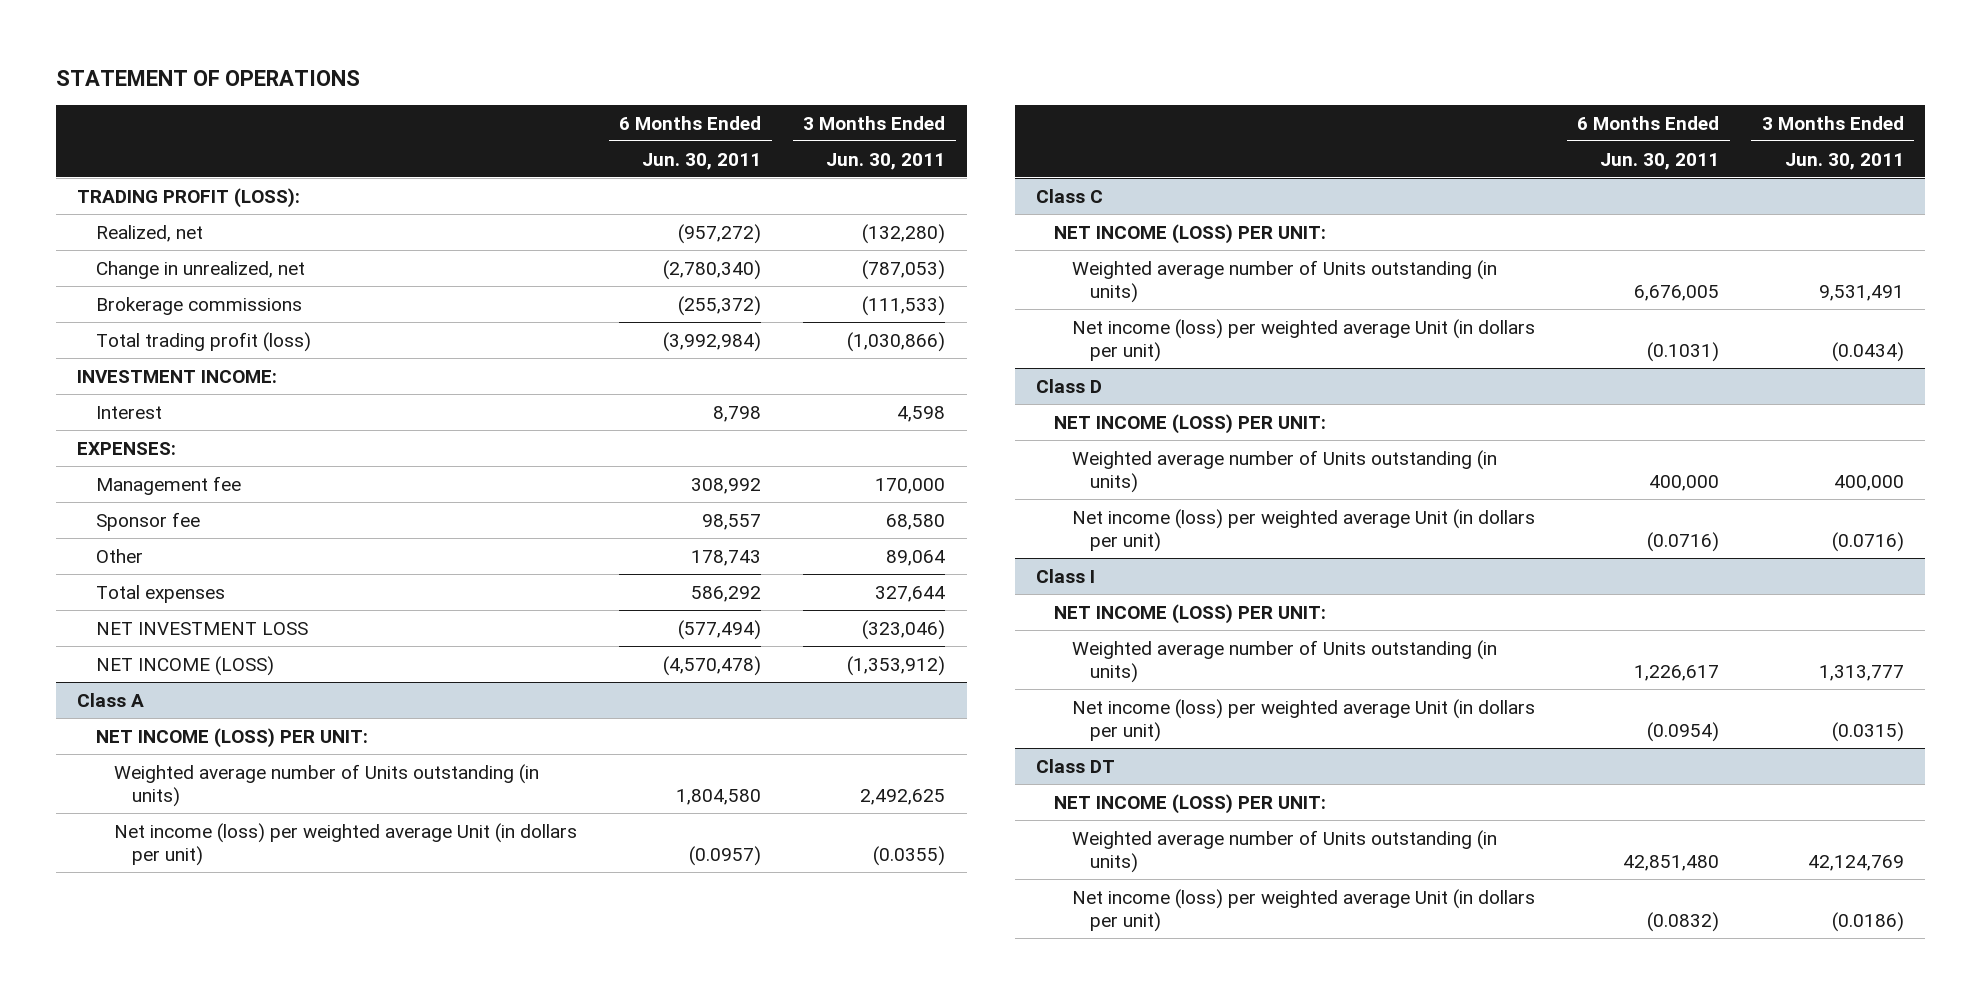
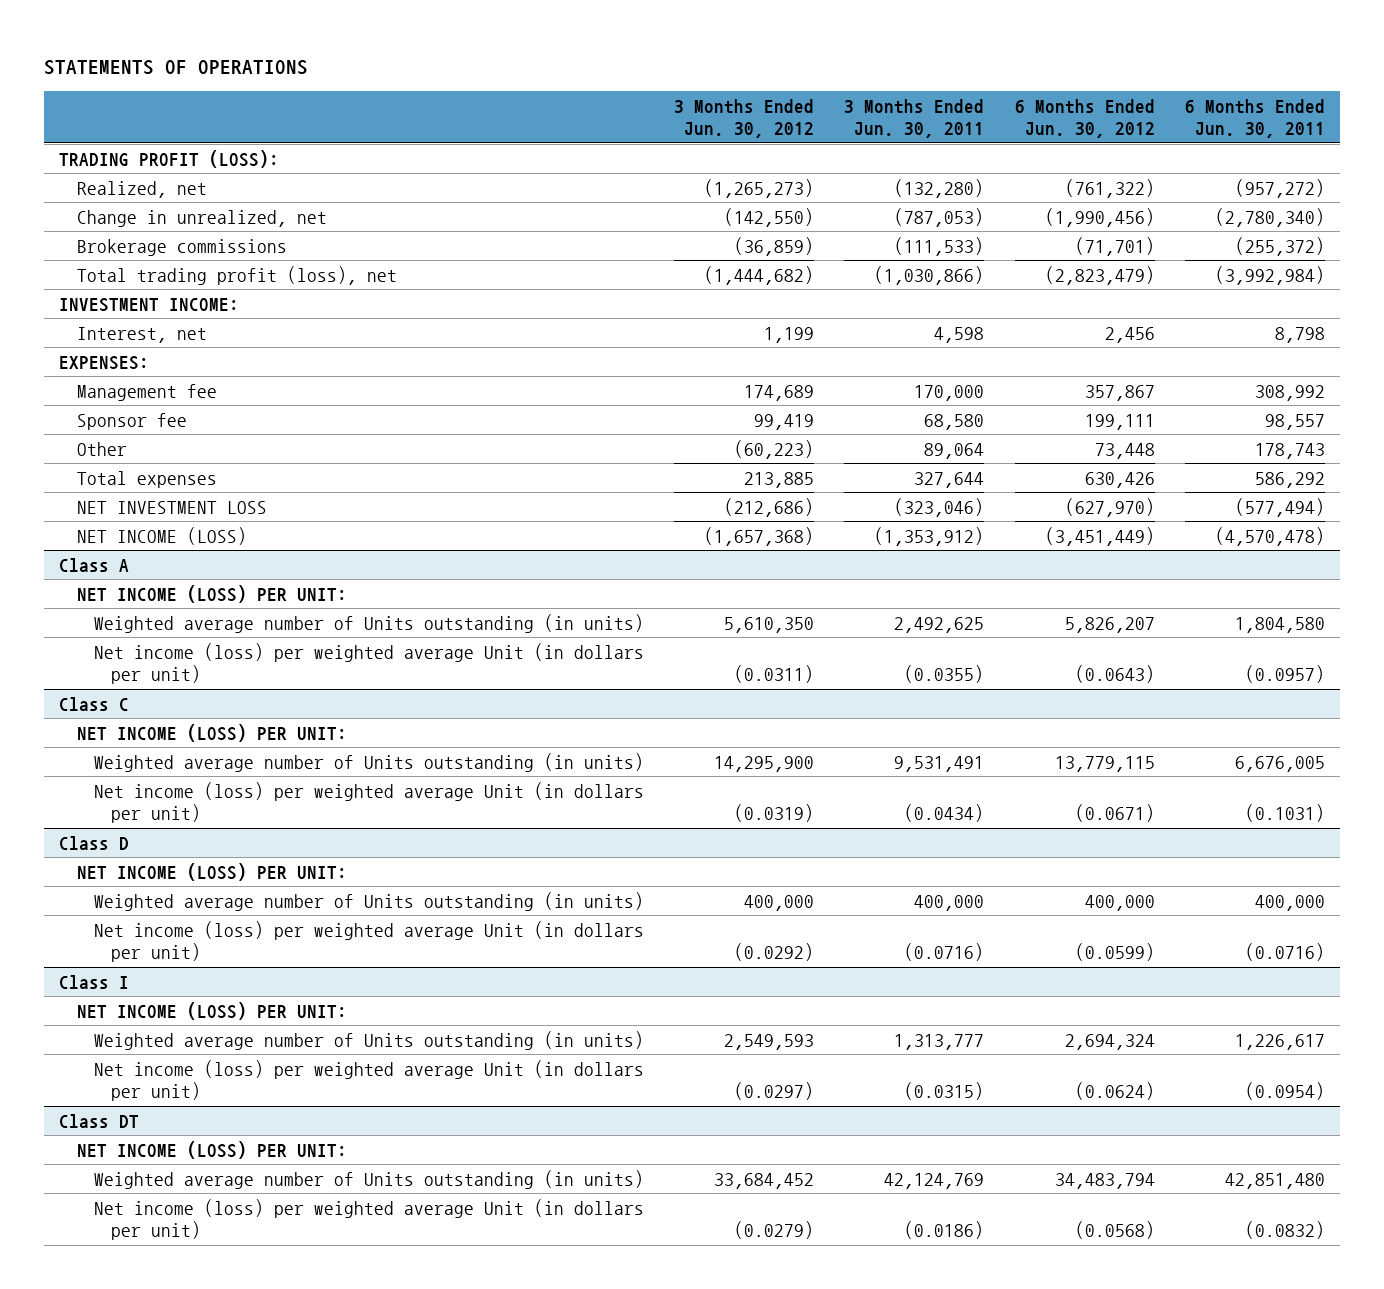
[56,69,361,86] STATEMENT OF OPERATIONS -> [44,59,309,75] STATEMENTS OF OPERATIONS
none -> [674,98,815,138] 3 Months Ended Jun. 30, 2012
none -> [1014,98,1155,138] 6 Months Ended Jun. 30, 2012
[95,331,311,352] Total trading profit (loss) -> [76,265,397,285] Total trading profit (loss), net
[95,405,162,419] Interest -> [76,326,207,343] Interest, net

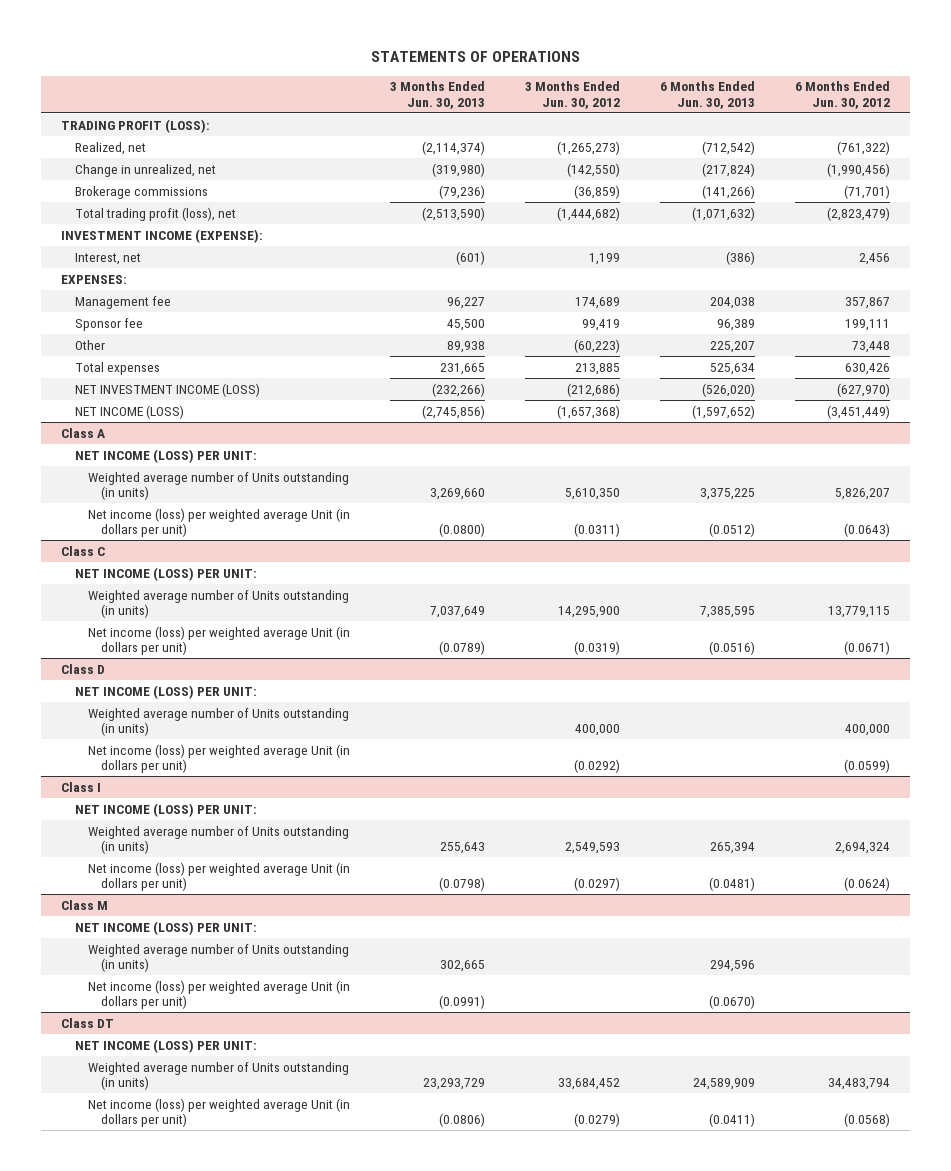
[844,98,985,138] 3 Months Ended Jun. 30, 2011 -> none
[1184,98,1325,138] 6 Months Ended Jun. 30, 2011 -> none
none -> [390,81,486,109] 3 Months Ended Jun. 30, 2013
none -> [660,81,756,109] 6 Months Ended Jun. 30, 2013
[59,297,240,312] INVESTMENT INCOME: -> [61,228,264,243] INVESTMENT INCOME (EXPENSE):
[76,500,267,514] NET INVESTMENT LOSS -> [74,382,260,397] NET INVESTMENT INCOME (LOSS)
none -> [61,899,109,910] Class M
none -> [74,920,257,935] NET INCOME (LOSS) PER UNIT:
none -> [88,943,350,973] Weighted average number of Units outstanding (in units)
none -> [88,979,351,1010] Net income (loss) per weighted average Unit (in dollars per unit)

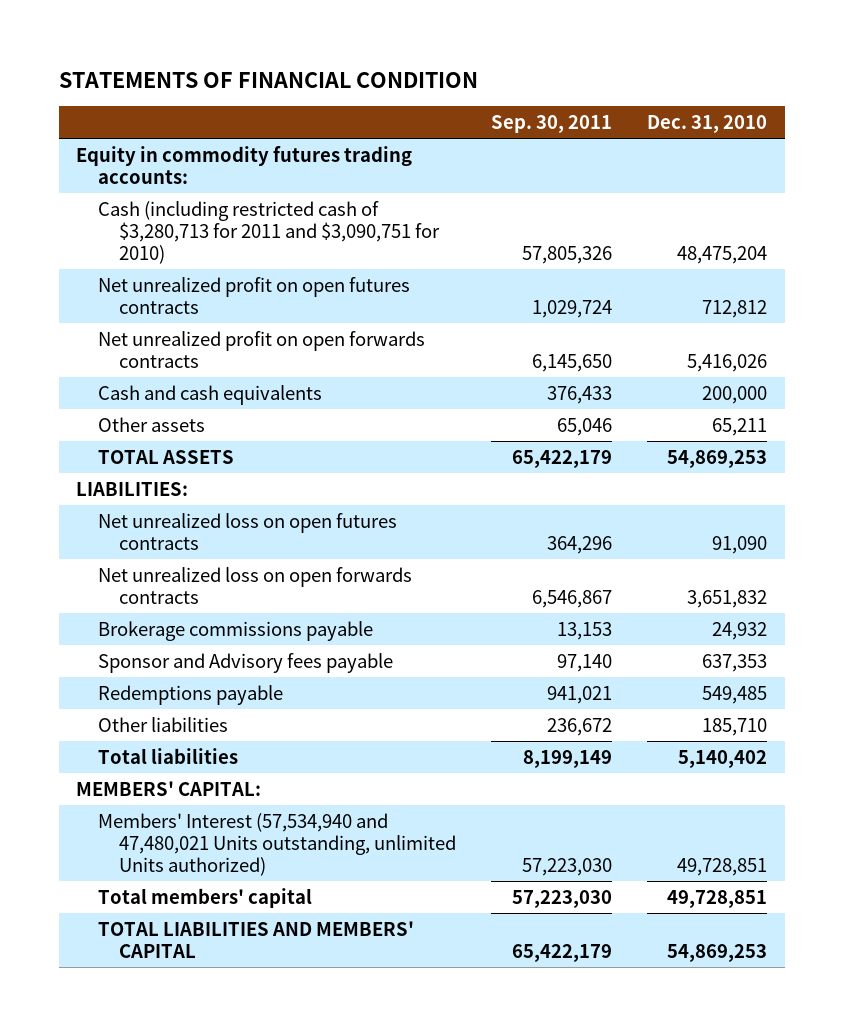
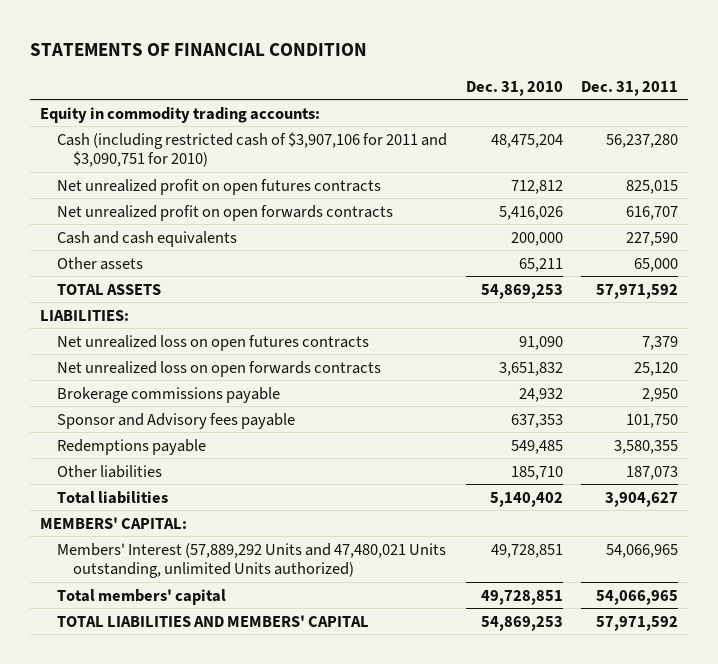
[491,115,613,134] Sep. 30, 2011 -> none
none -> [581,80,679,96] Dec. 31, 2011
[76,145,413,184] Equity in commodity futures trading accounts: -> [39,106,320,123] Equity in commodity trading accounts:
[97,200,441,264] Cash (including restricted cash of $3,280,713 for 2011 and $3,090,751 for 2010) -> [56,131,447,168] Cash (including restricted cash of $3,907,106 for 2011 and $3,090,751 for 2010)
[97,812,457,876] Members' Interest (57,534,940 and 47,480,021 Units outstanding, unlimited Units authorized) -> [56,542,446,579] Members' Interest (57,889,292 Units and 47,480,021 Units outstanding, unlimited Units authorized)

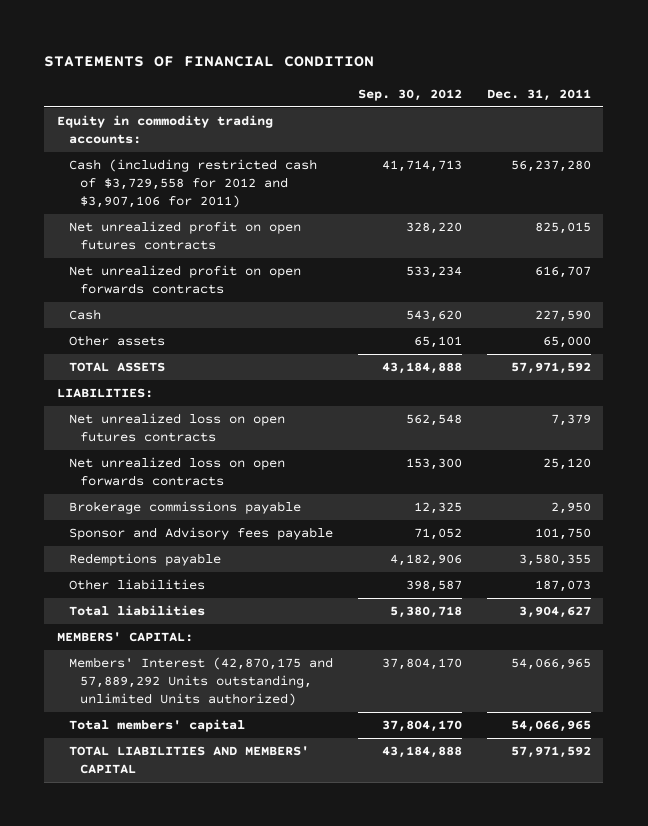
[465,80,563,96] Dec. 31, 2010 -> none
none -> [357,88,462,101] Sep. 30, 2012
[56,131,447,168] Cash (including restricted cash of $3,907,106 for 2011 and $3,090,751 for 2010) -> [68,159,317,209] Cash (including restricted cash of $3,729,558 for 2012 and $3,907,106 for 2011)
[56,230,237,247] Cash and cash equivalents -> [68,309,101,321] Cash
[56,542,446,579] Members' Interest (57,889,292 Units and 47,480,021 Units outstanding, unlimited Units authorized) -> [68,657,333,707] Members' Interest (42,870,175 and 57,889,292 Units outstanding, unlimited Units authorized)

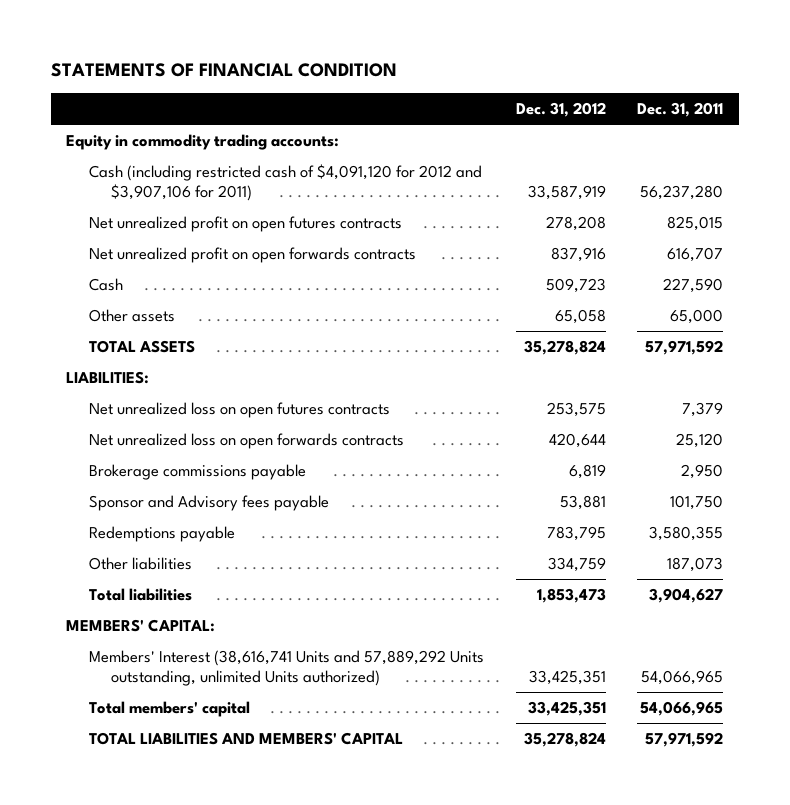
[357,88,462,101] Sep. 30, 2012 -> none
none -> [515,101,606,117] Dec. 31, 2012
[68,159,317,209] Cash (including restricted cash of $3,729,558 for 2012 and $3,907,106 for 2011) -> [88,164,482,201] Cash (including restricted cash of $4,091,120 for 2012 and $3,907,106 for 2011)
[68,657,333,707] Members' Interest (42,870,175 and 57,889,292 Units outstanding, unlimited Units authorized) -> [88,650,484,686] Members' Interest (38,616,741 Units and 57,889,292 Units outstanding, unlimited Units authorized)

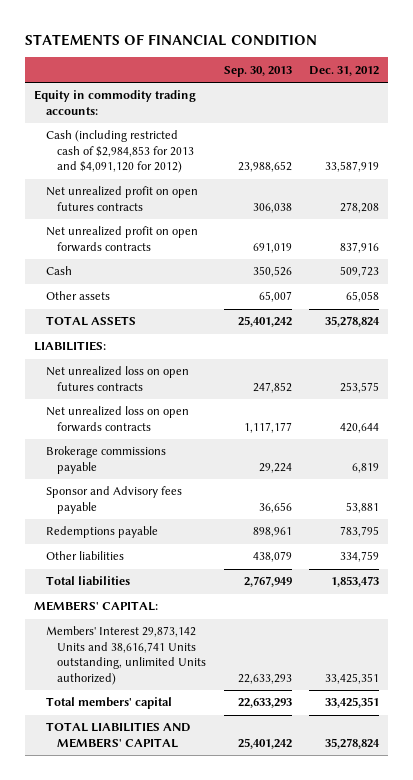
[637,101,724,117] Dec. 31, 2011 -> none
none -> [223,65,292,77] Sep. 30, 2013
[88,164,482,201] Cash (including restricted cash of $4,091,120 for 2012 and $3,907,106 for 2011) -> [45,130,195,174] Cash (including restricted cash of $2,984,853 for 2013 and $4,091,120 for 2012)
[88,650,484,686] Members' Interest (38,616,741 Units and 57,889,292 Units outstanding, unlimited Units authorized) -> [45,626,207,685] Members' Interest 29,873,142 Units and 38,616,741 Units outstanding, unlimited Units authorized)

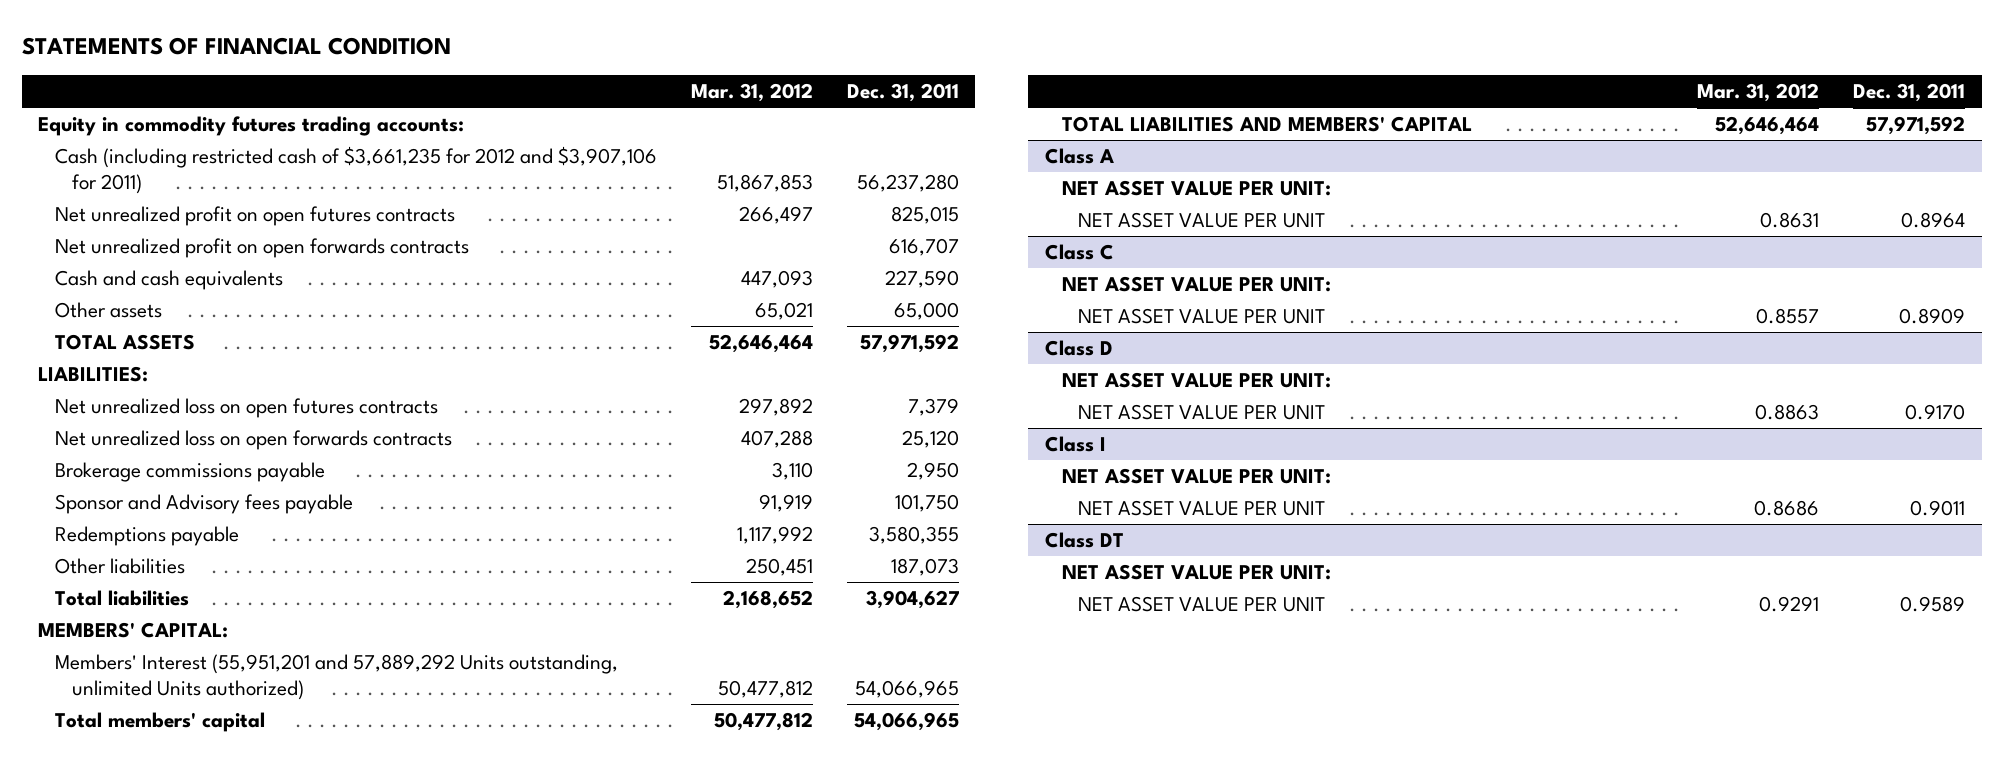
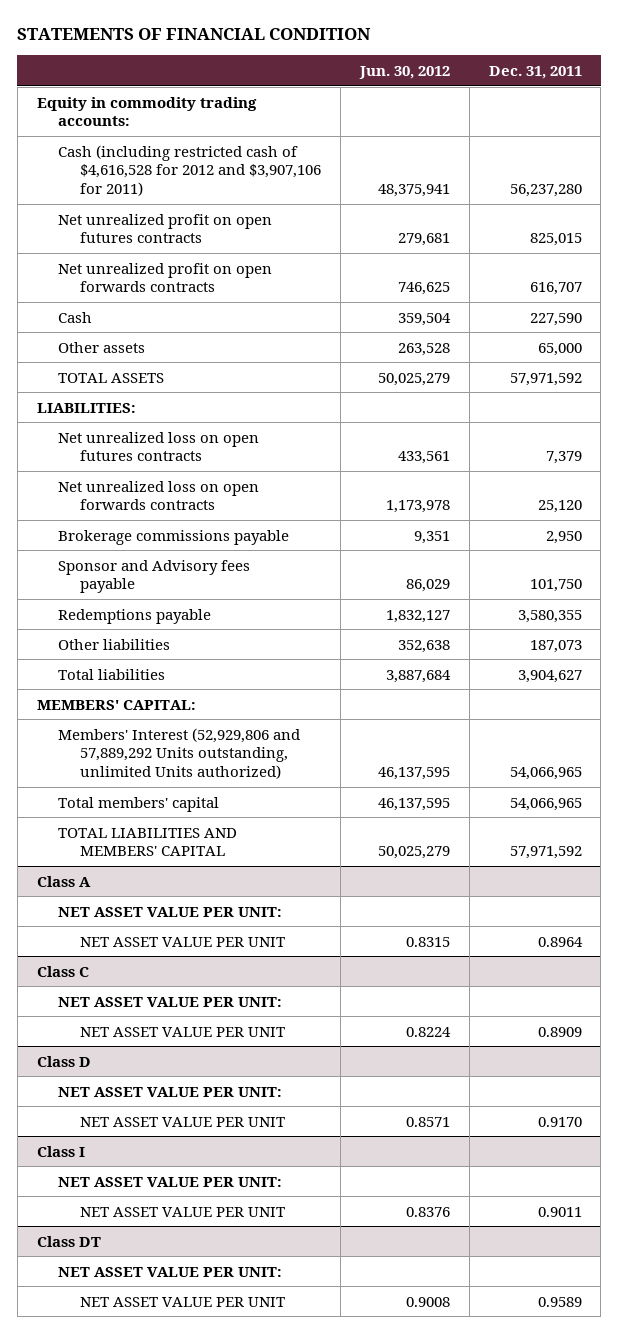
[690,83,813,103] Mar. 31, 2012 -> none
none -> [358,65,450,79] Jun. 30, 2012
[38,115,465,136] Equity in commodity futures trading accounts: -> [36,96,257,127] Equity in commodity trading accounts:
[55,145,658,194] Cash (including restricted cash of $3,661,235 for 2012 and $3,907,106 for 2011) -> [58,144,321,197] Cash (including restricted cash of $4,616,528 for 2012 and $3,907,106 for 2011)
[55,269,284,290] Cash and cash equivalents -> [58,311,93,323] Cash
[55,653,619,700] Members' Interest (55,951,201 and 57,889,292 Units outstanding, unlimited Units authorized) -> [58,727,301,780] Members' Interest (52,929,806 and 57,889,292 Units outstanding, unlimited Units authorized)

